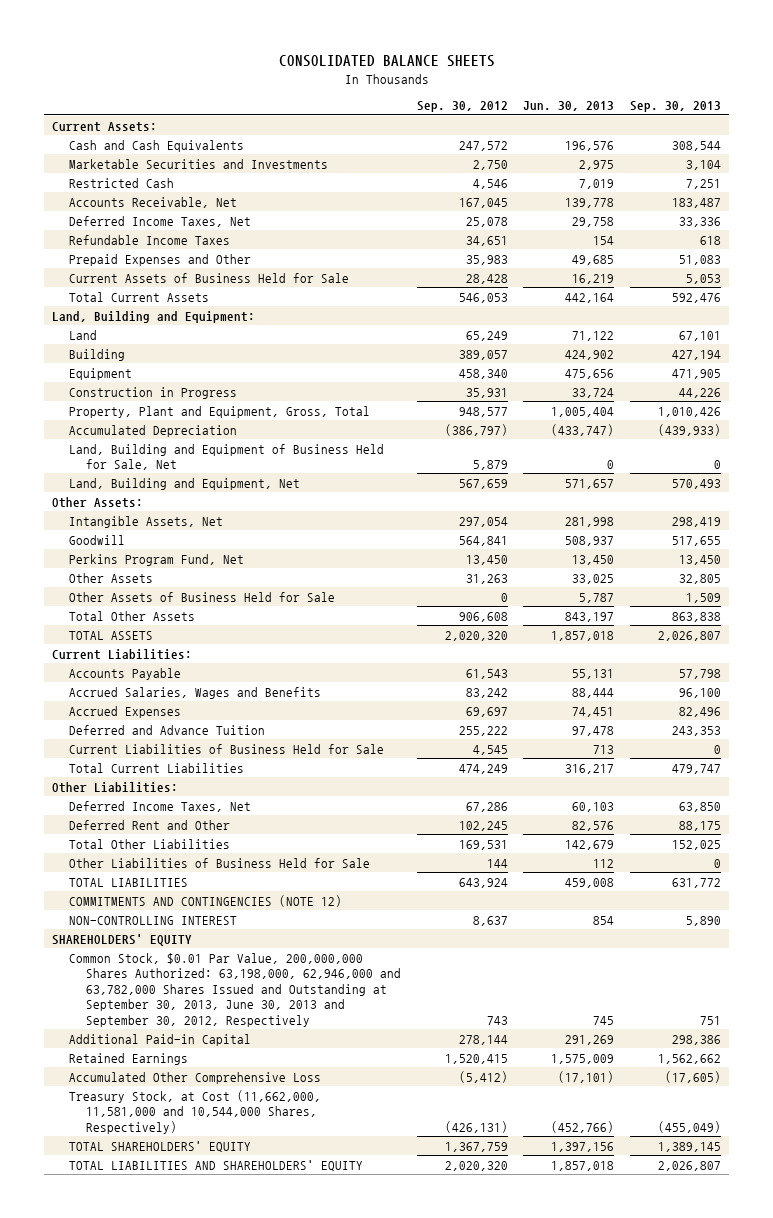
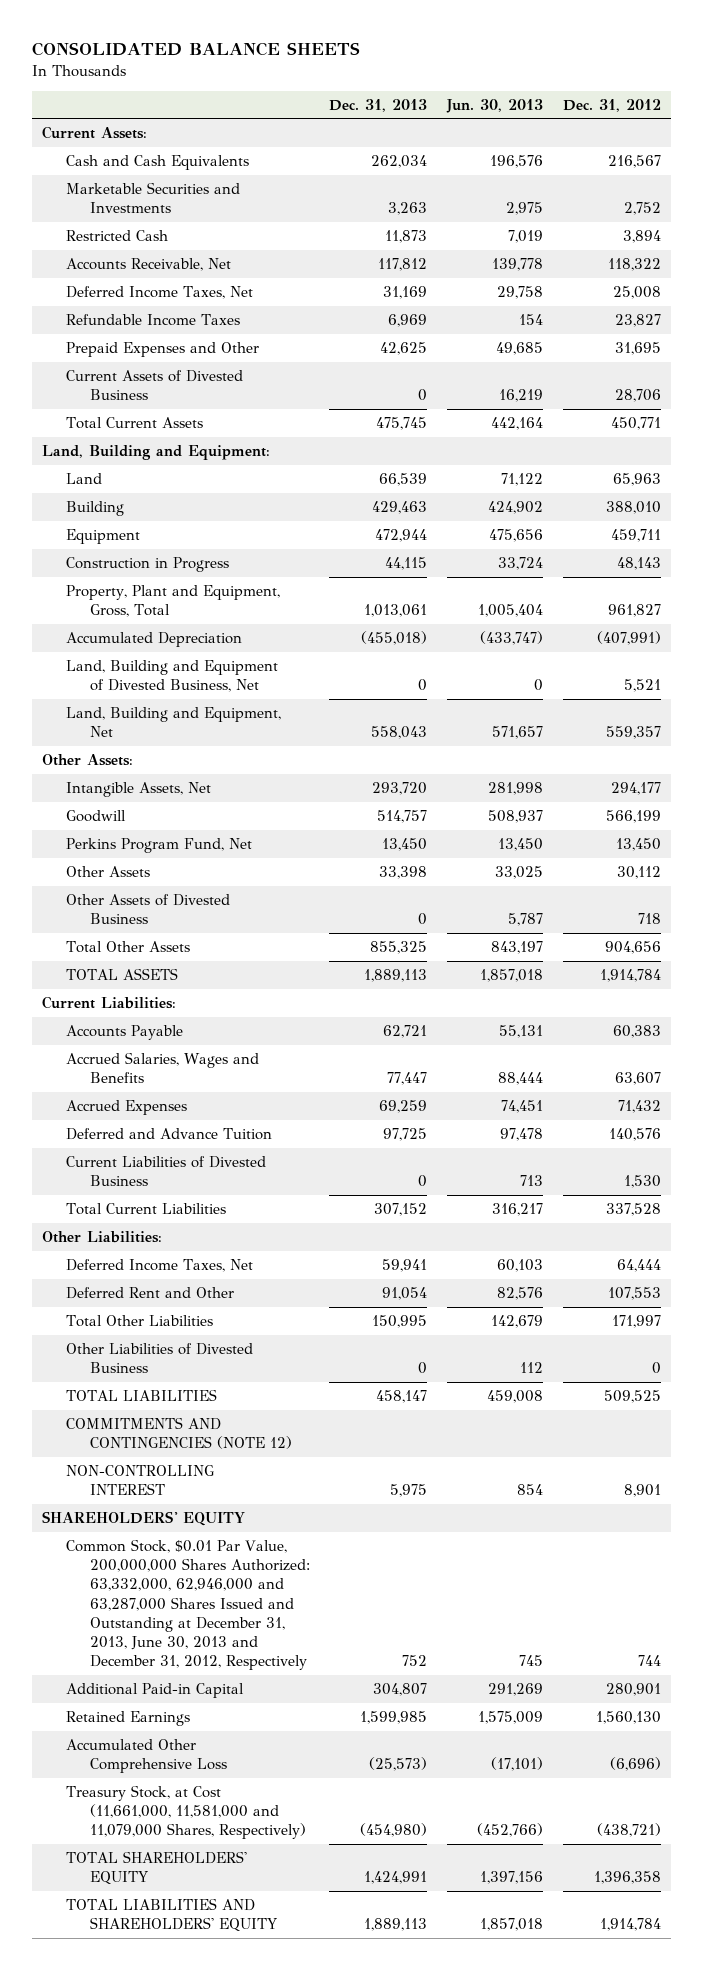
[416,101,508,113] Sep. 30, 2012 -> none
[629,101,721,113] Sep. 30, 2013 -> none
none -> [329,98,428,112] Dec. 31, 2013
none -> [562,98,661,112] Dec. 31, 2012
[69,272,350,283] Current Assets of Business Held for Sale -> [65,370,243,401] Current Assets of Divested Business
[69,443,385,471] Land, Building and Equipment of Business Held for Sale, Net -> [65,660,278,693] Land, Building and Equipment of Divested Business, Net
[69,591,336,602] Other Assets of Business Held for Sale -> [65,894,230,925] Other Assets of Divested Business
[69,743,385,754] Current Liabilities of Business Held for Sale -> [65,1156,266,1187] Current Liabilities of Divested Business
[69,857,371,868] Other Liabilities of Business Held for Sale -> [65,1343,253,1374] Other Liabilities of Divested Business
[69,952,401,1027] Common Stock, $0.01 Par Value, 200,000,000 Shares Authorized: 63,198,000, 62,946,000 and 63,782,000 Shares Issued and Outstanding at September 30, 2013, June 30, 2013 and September 30, 2012, Respectively -> [65,1539,310,1671] Common Stock, $0.01 Par Value, 200,000,000 Shares Authorized: 63,332,000, 62,946,000 and 63,287,000 Shares Issued and Outstanding at December 31, 2013, June 30, 2013 and December 31, 2012, Respectively
[69,1089,322,1134] Treasury Stock, at Cost (11,662,000, 11,581,000 and 10,544,000 Shares, Respectively) -> [65,1785,306,1840] Treasury Stock, at Cost (11,661,000, 11,581,000 and 11,079,000 Shares, Respectively)

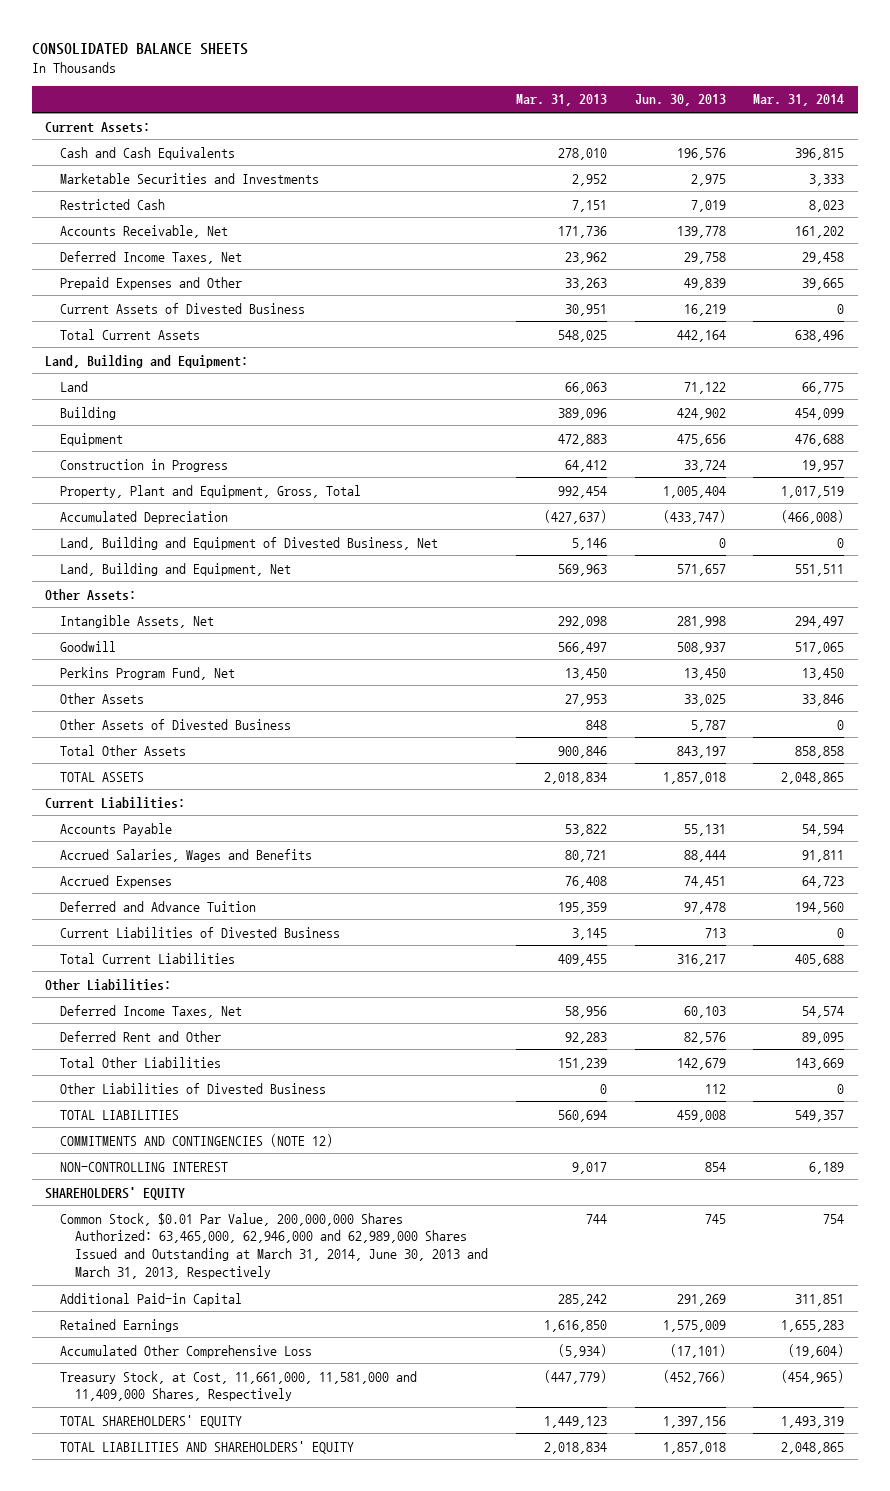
[329,98,428,112] Dec. 31, 2013 -> none
[562,98,661,112] Dec. 31, 2012 -> none
none -> [516,94,608,107] Mar. 31, 2013
none -> [753,94,845,107] Mar. 31, 2014
[65,314,240,327] Refundable Income Taxes -> none
[496,342,544,356] 49,685 -> [683,277,726,290] 49,839
[65,1539,310,1671] Common Stock, $0.01 Par Value, 200,000,000 Shares Authorized: 63,332,000, 62,946,000 and 63,287,000 Shares Issued and Outstanding at December 31, 2013, June 30, 2013 and December 31, 2012, Respectively -> [60,1212,489,1280] Common Stock, $0.01 Par Value, 200,000,000 Shares Authorized: 63,465,000, 62,946,000 and 62,989,000 Shares Issued and Outstanding at March 31, 2014, June 30, 2013 and March 31, 2013, Respectively
[65,1785,306,1840] Treasury Stock, at Cost (11,661,000, 11,581,000 and 11,079,000 Shares, Respectively) -> [60,1370,418,1402] Treasury Stock, at Cost, 11,661,000, 11,581,000 and 11,409,000 Shares, Respectively

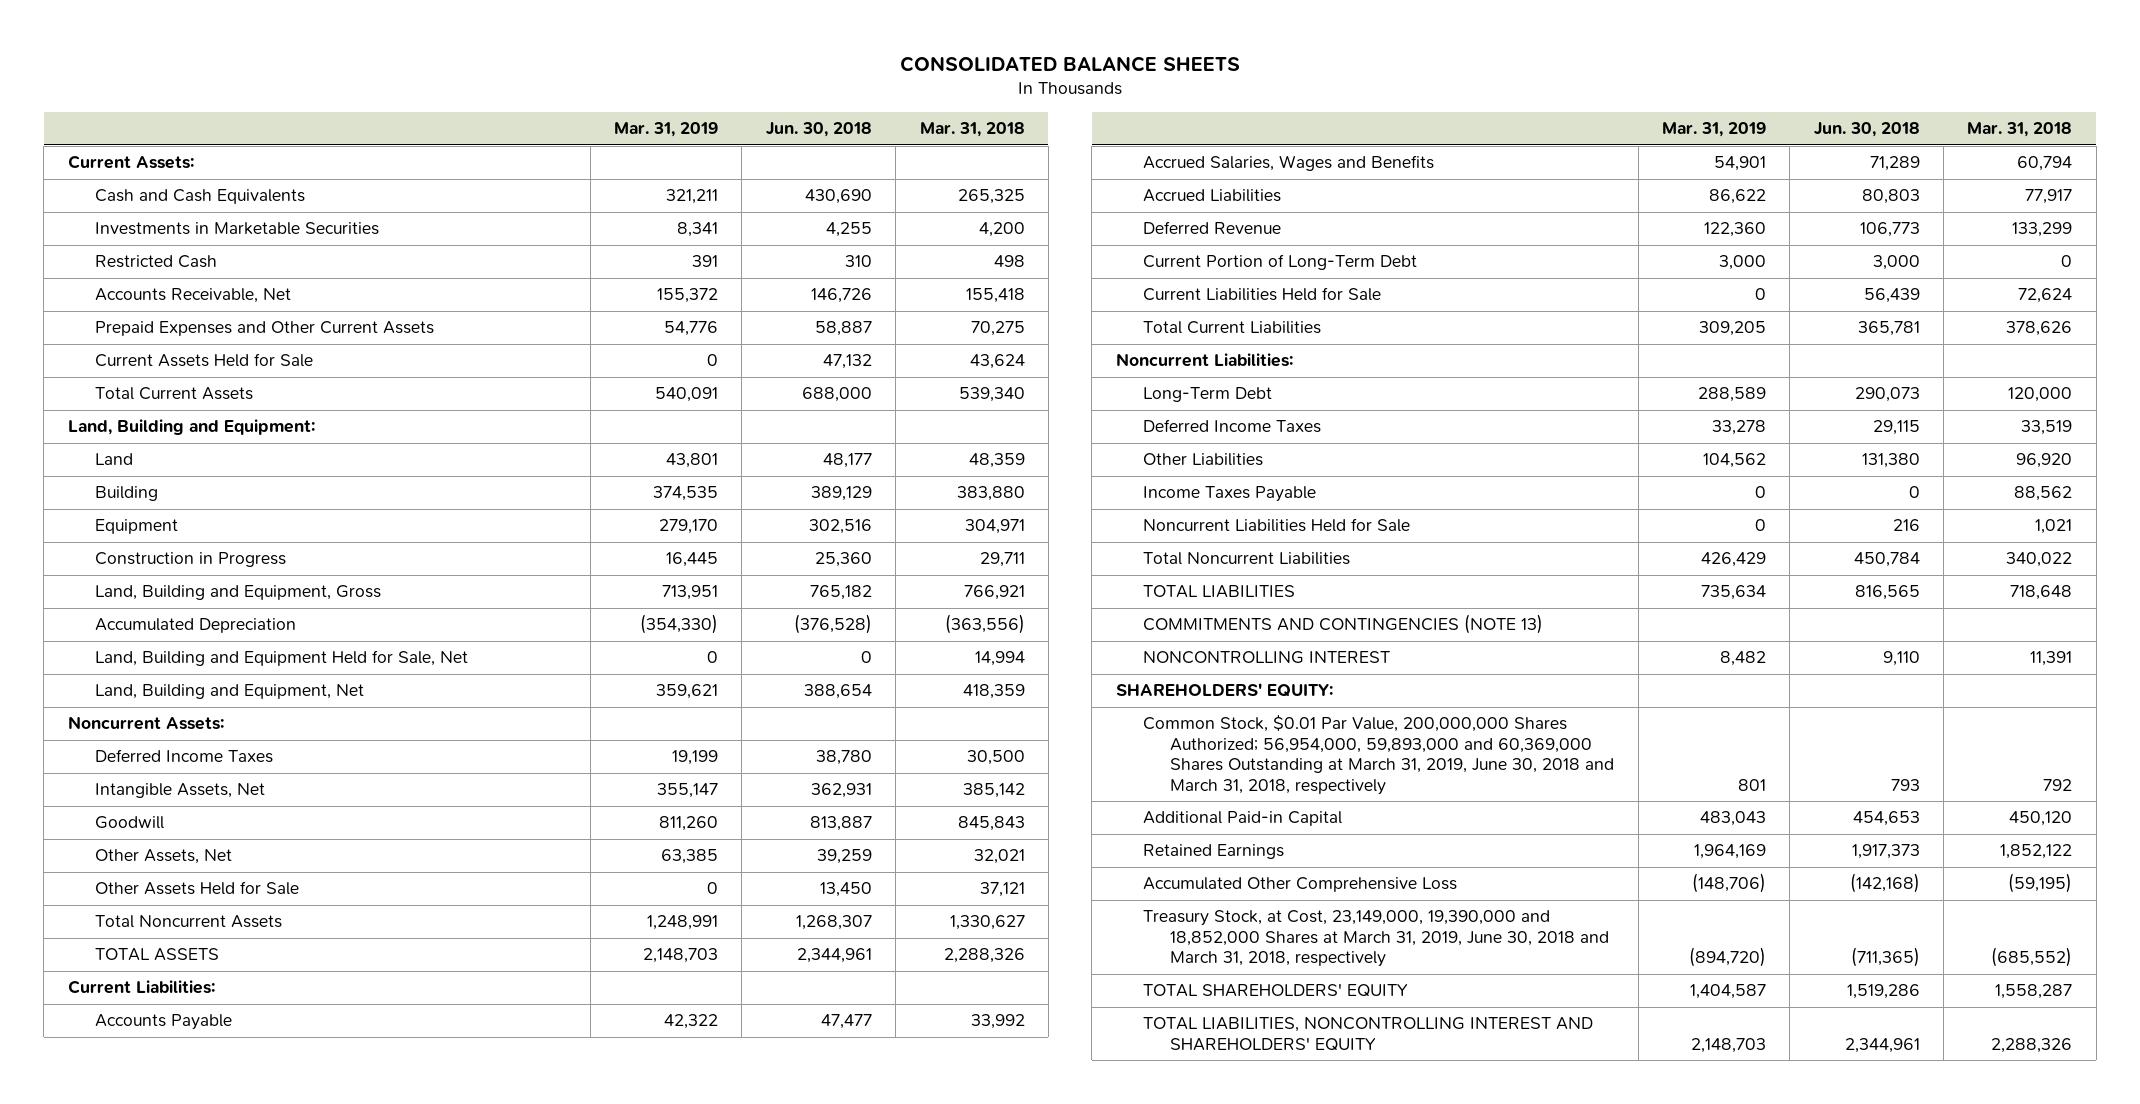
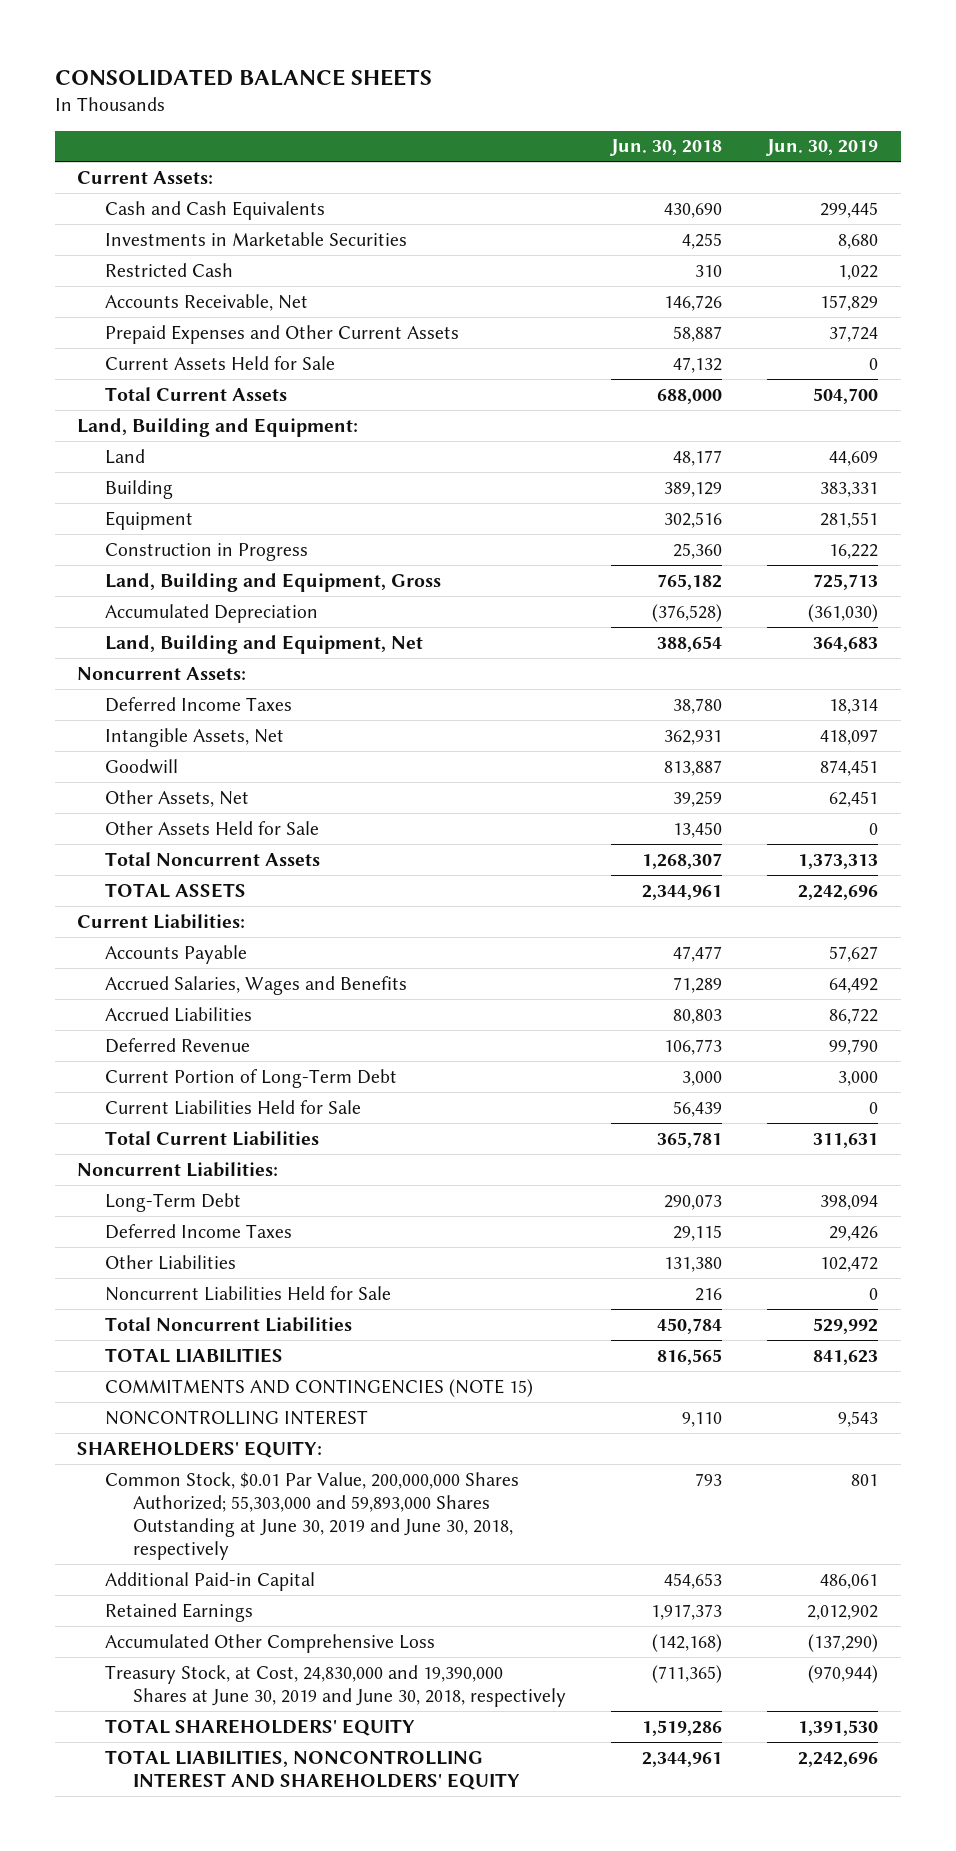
[614,121,719,137] Mar. 31, 2019 -> none
[919,121,1025,137] Mar. 31, 2018 -> none
none -> [766,139,879,157] Jun. 30, 2019
[95,650,469,667] Land, Building and Equipment Held for Sale, Net -> none
[1142,486,1316,503] Income Taxes Payable -> none
[1142,614,1543,635] COMMITMENTS AND CONTINGENCIES (NOTE 13) -> [105,1378,534,1397] COMMITMENTS AND CONTINGENCIES (NOTE 15)
[1142,715,1615,795] Common Stock, $0.01 Par Value, 200,000,000 Shares Authorized; 56,954,000, 59,893,000 and 60,369,000 Shares Outstanding at March 31, 2019, June 30, 2018 and March 31, 2018, respectively -> [105,1471,520,1561] Common Stock, $0.01 Par Value, 200,000,000 Shares Authorized; 55,303,000 and 59,893,000 Shares Outstanding at June 30, 2019 and June 30, 2018, respectively
[1142,910,1610,968] Treasury Stock, at Cost, 23,149,000, 19,390,000 and 18,852,000 Shares at March 31, 2019, June 30, 2018 and March 31, 2018, respectively -> [105,1664,567,1707] Treasury Stock, at Cost, 24,830,000 and 19,390,000 Shares at June 30, 2019 and June 30, 2018, respectively

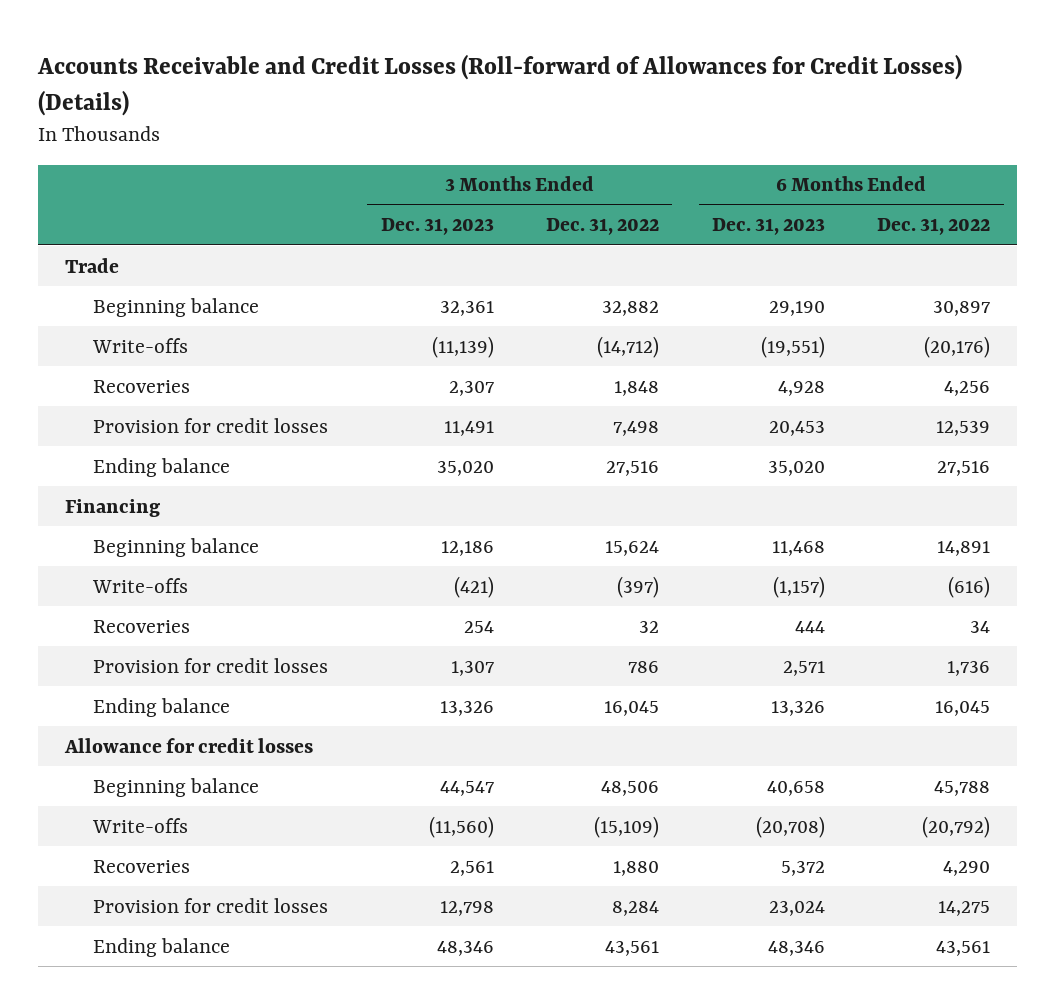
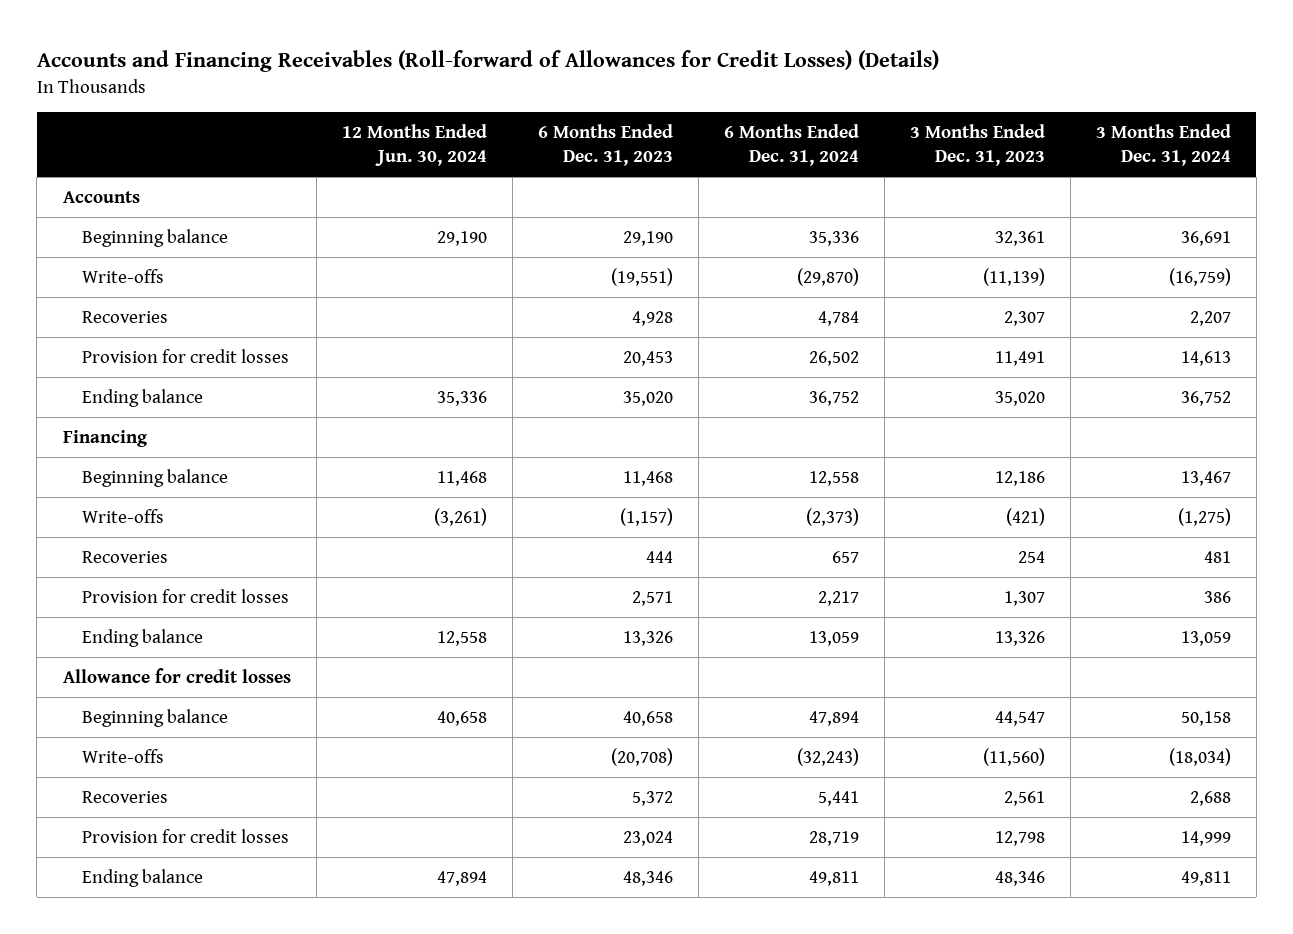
[37,54,963,117] Accounts Receivable and Credit Losses (Roll-forward of Allowances for Credit Losses) (Details) -> [36,49,939,72] Accounts and Financing Receivables (Roll-forward of Allowances for Credit Losses) (Details)
[546,218,660,236] Dec. 31, 2022 -> none
[877,218,991,236] Dec. 31, 2022 -> none
none -> [341,123,487,167] 12 Months Ended Jun. 30, 2024
none -> [723,123,859,167] 6 Months Ended Dec. 31, 2024
none -> [1095,123,1231,167] 3 Months Ended Dec. 31, 2024
[64,257,119,273] Trade -> [62,190,140,203] Accounts

